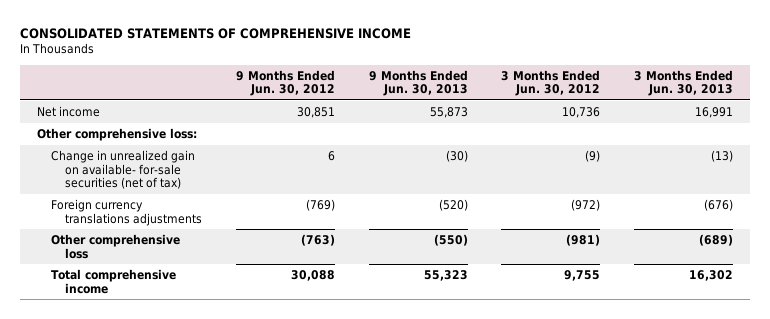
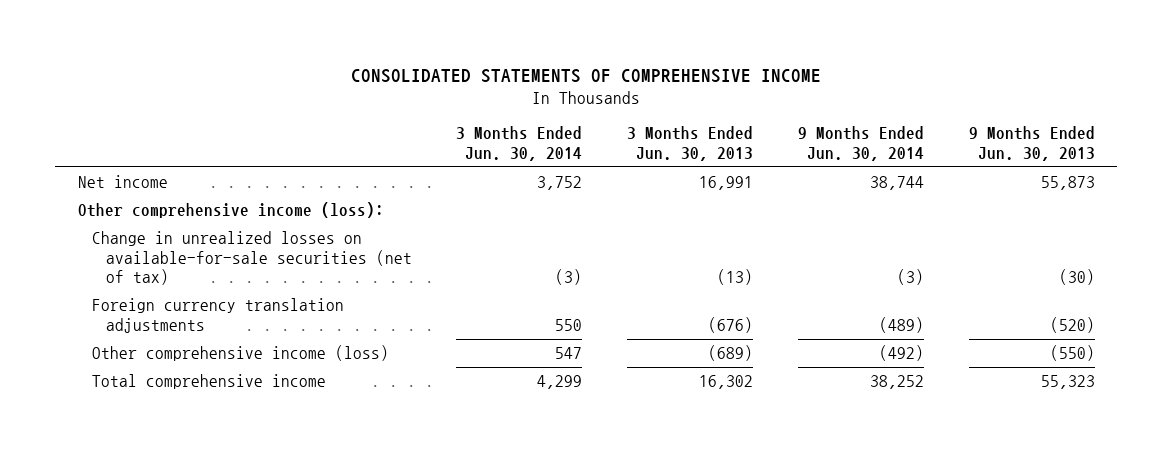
[235,69,335,97] 9 Months Ended Jun. 30, 2012 -> none
[501,69,601,97] 3 Months Ended Jun. 30, 2012 -> none
none -> [456,126,583,161] 3 Months Ended Jun. 30, 2014
none -> [797,126,924,161] 9 Months Ended Jun. 30, 2014
[36,128,197,142] Other comprehensive loss: -> [77,202,384,219] Other comprehensive income (loss):
[50,150,195,190] Change in unrealized gain on available- for-sale securities (net of tax) -> [91,231,412,286] Change in unrealized losses on available-for-sale securities (net of tax)
[50,199,203,226] Foreign currency translations adjustments -> [91,298,344,333] Foreign currency translation adjustments
[50,234,180,259] Other comprehensive loss -> [91,345,389,362] Other comprehensive income (loss)

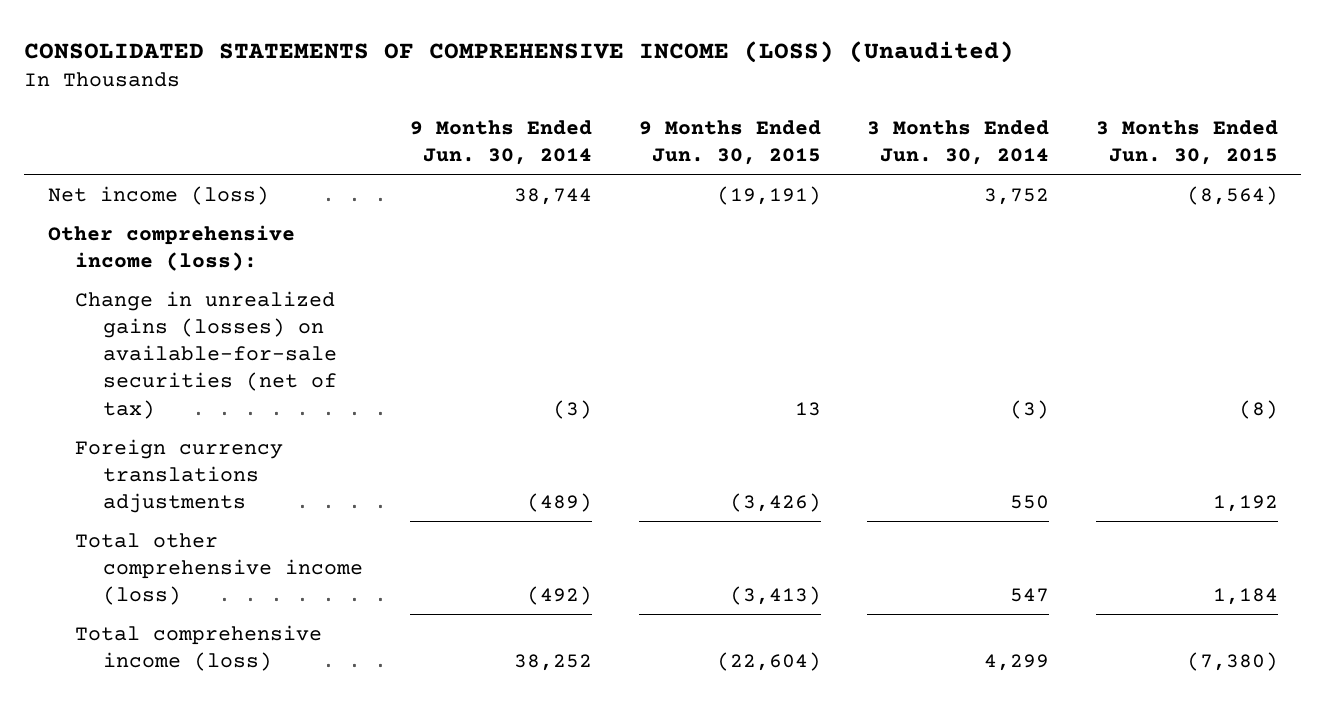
[351,68,822,83] CONSOLIDATED STATEMENTS OF COMPREHENSIVE INCOME -> [24,40,1015,63] CONSOLIDATED STATEMENTS OF COMPREHENSIVE INCOME (LOSS) (Unaudited)
[627,126,754,161] 3 Months Ended Jun. 30, 2013 -> none
[968,126,1095,161] 9 Months Ended Jun. 30, 2013 -> none
none -> [638,119,821,165] 9 Months Ended Jun. 30, 2015
none -> [1095,119,1278,165] 3 Months Ended Jun. 30, 2015
[77,175,168,189] Net income -> [47,185,269,205] Net income (loss)
[91,231,412,286] Change in unrealized losses on available-for-sale securities (net of tax) -> [75,290,338,419] Change in unrealized gains (losses) on available-for-sale securities (net of tax)
[91,298,344,333] Foreign currency translation adjustments -> [75,438,284,514] Foreign currency translations adjustments
[91,345,389,362] Other comprehensive income (loss) -> [75,532,364,606] Total other comprehensive income (loss)
[91,374,326,390] Total comprehensive income -> [75,624,323,671] Total comprehensive income (loss)

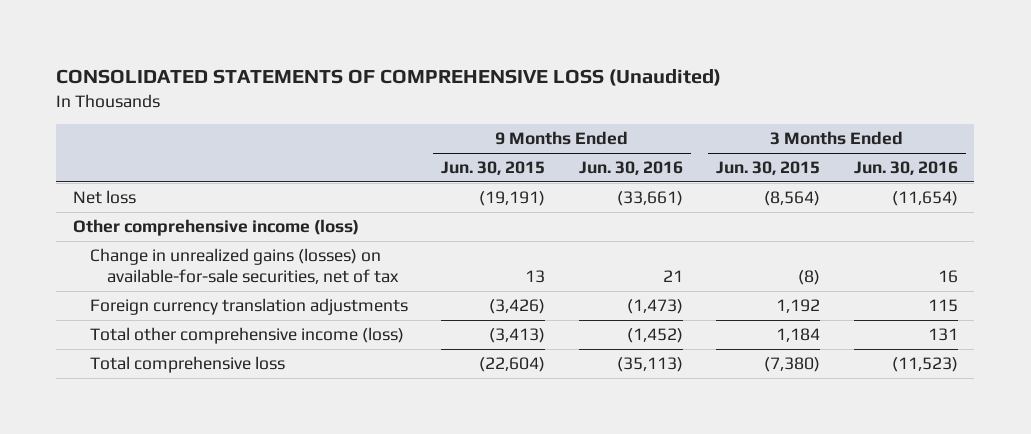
[24,40,1015,63] CONSOLIDATED STATEMENTS OF COMPREHENSIVE INCOME (LOSS) (Unaudited) -> [56,69,722,87] CONSOLIDATED STATEMENTS OF COMPREHENSIVE LOSS (Unaudited)
[409,119,592,165] 9 Months Ended Jun. 30, 2014 -> none
[867,119,1050,165] 3 Months Ended Jun. 30, 2014 -> none
none -> [578,161,683,176] Jun. 30, 2016
none -> [853,161,958,176] Jun. 30, 2016
[47,185,269,205] Net income (loss) -> [72,190,136,205] Net loss
[47,224,295,271] Other comprehensive income (loss): -> [72,219,359,237] Other comprehensive income (loss)
[75,290,338,419] Change in unrealized gains (losses) on available-for-sale securities (net of tax) -> [89,248,400,285] Change in unrealized gains (losses) on available-for-sale securities, net of tax
[75,438,284,514] Foreign currency translations adjustments -> [89,298,408,316] Foreign currency translation adjustments
[75,624,323,671] Total comprehensive income (loss) -> [89,356,285,374] Total comprehensive loss

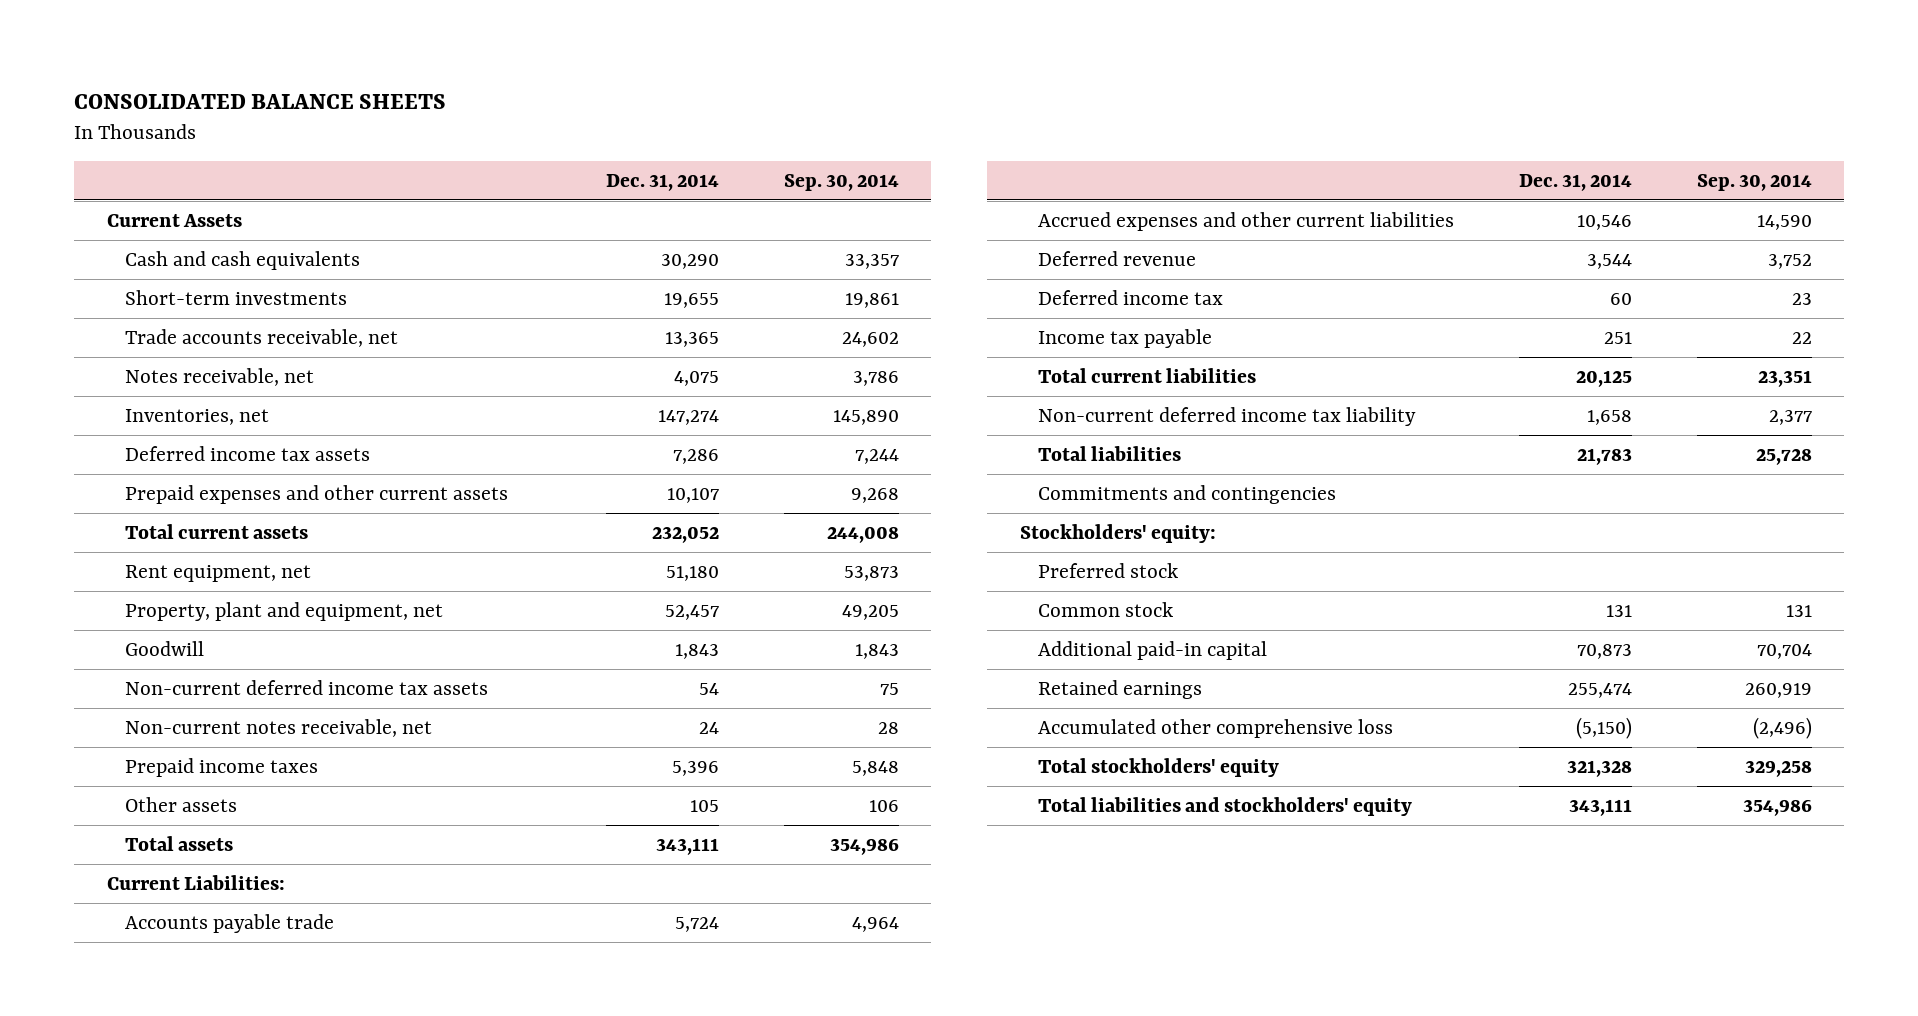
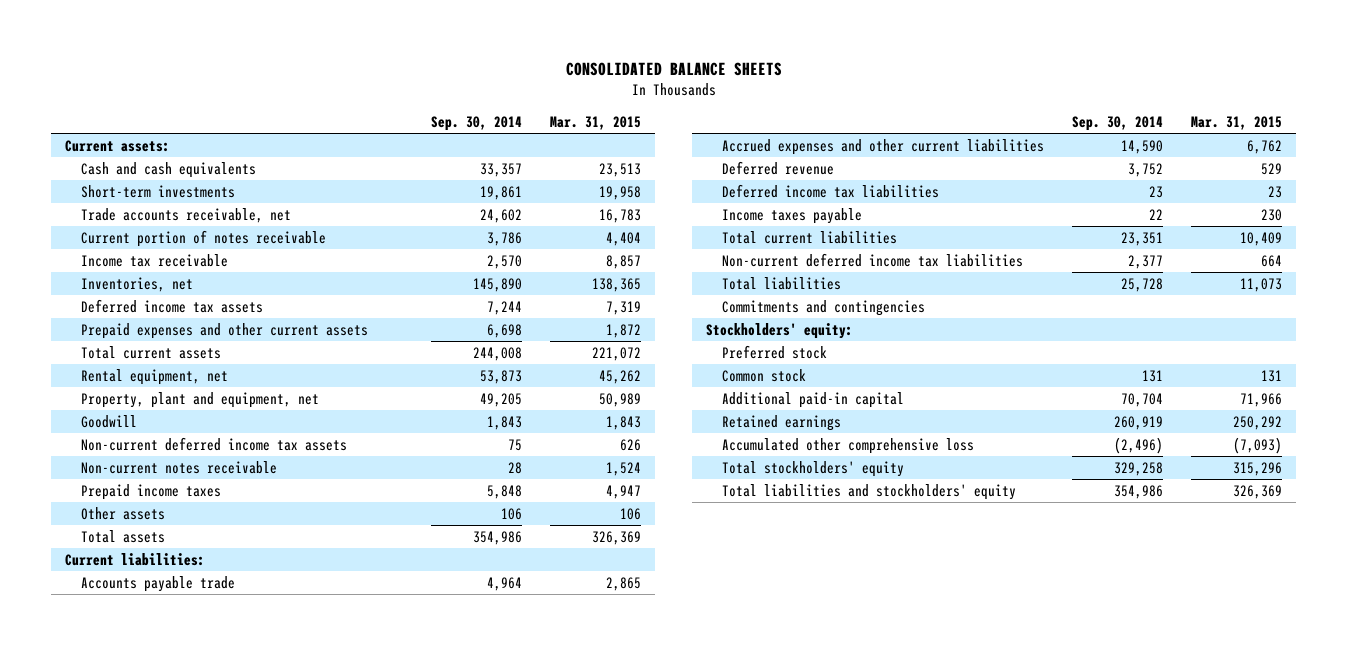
[605,173,719,191] Dec. 31, 2014 -> none
none -> [549,116,641,131] Mar. 31, 2015
[106,213,242,227] Current Assets -> [65,139,171,152] Current assets:
[124,367,314,386] Notes receivable, net -> [81,229,327,247] Current portion of notes receivable
none -> [81,253,229,267] Income tax receivable
[850,487,899,503] 9,268 -> [486,323,522,338] 6,698
[124,564,311,582] Rent equipment, net -> [81,368,229,385] Rental equipment, net
[124,718,432,737] Non-current notes receivable, net -> [81,460,278,474] Non-current notes receivable
[106,874,285,890] Current Liabilities: -> [65,552,206,566] Current liabilities:
[1037,289,1223,305] Deferred income tax -> [722,183,940,198] Deferred income tax liabilities
[1037,328,1212,348] Income tax payable -> [722,207,863,224] Income taxes payable
[1037,406,1416,426] Non-current deferred income tax liability -> [722,252,1024,267] Non-current deferred income tax liabilities

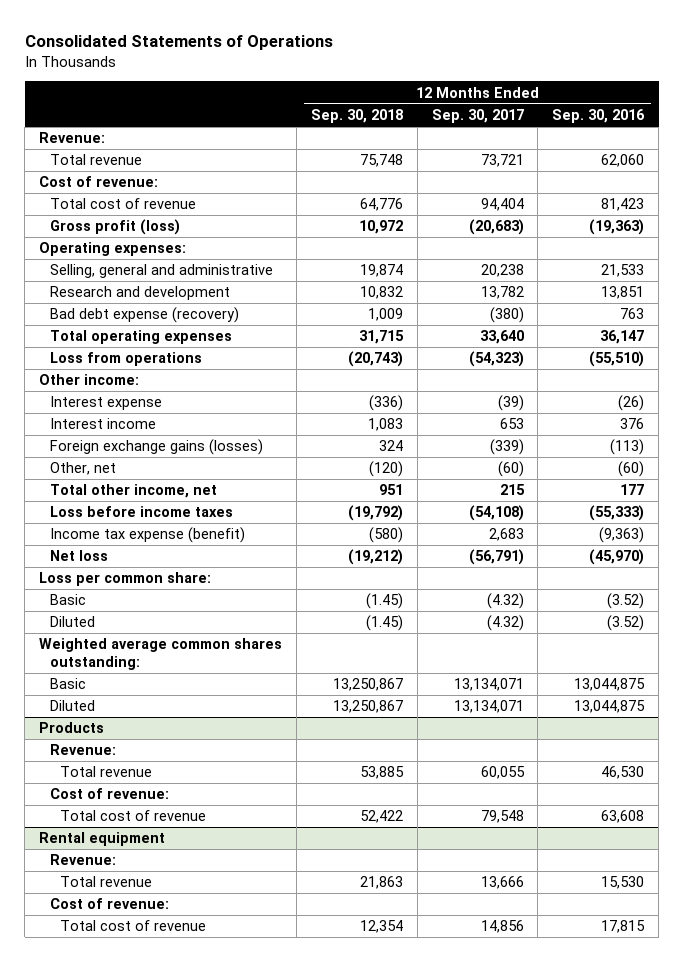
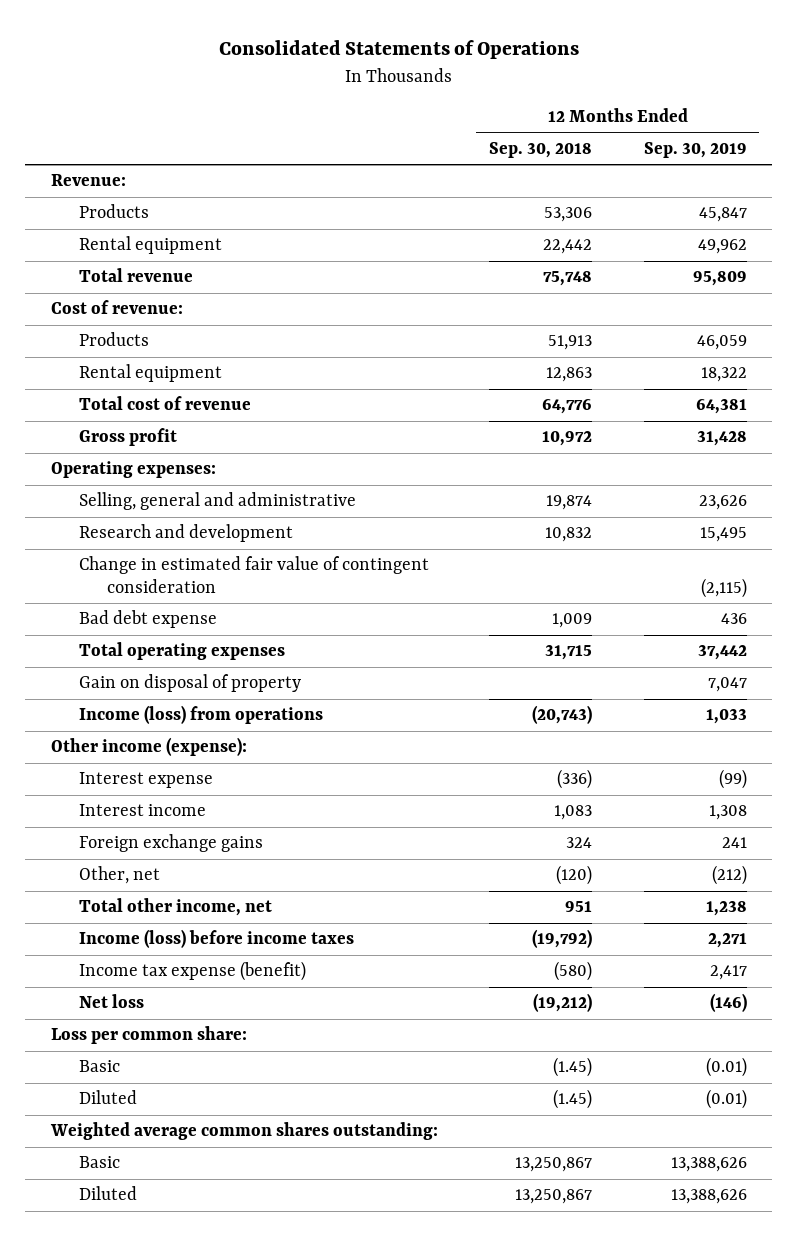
[431,109,524,124] Sep. 30, 2017 -> none
[552,109,646,124] Sep. 30, 2016 -> none
none -> [643,141,747,158] Sep. 30, 2019
none -> [78,204,149,219] Products
none -> [78,236,222,255] Rental equipment
none -> [78,332,149,347] Products
none -> [78,364,222,383] Rental equipment
[49,219,180,236] Gross profit (loss) -> [78,428,177,447] Gross profit
none -> [78,556,429,594] Change in estimated fair value of contingent consideration
[49,307,239,324] Bad debt expense (recovery) -> [78,610,217,629] Bad debt expense
none -> [78,674,301,693] Gain on disposal of property
[49,352,202,367] Loss from operations -> [78,705,323,725] Income (loss) from operations
[39,374,140,386] Other income: -> [50,737,247,757] Other income (expense):
[49,439,263,456] Foreign exchange gains (losses) -> [78,834,263,853] Foreign exchange gains
[49,506,233,518] Loss before income taxes -> [78,929,354,949] Income (loss) before income taxes
[39,722,105,734] Products -> none
[49,744,116,756] Revenue: -> none
[59,766,152,778] Total revenue -> none
[49,788,169,800] Cost of revenue: -> none
[59,810,206,822] Total cost of revenue -> none
[39,832,166,847] Rental equipment -> none
[49,854,116,866] Revenue: -> none
[59,876,152,888] Total revenue -> none
[49,898,169,910] Cost of revenue: -> none
[59,920,206,932] Total cost of revenue -> none

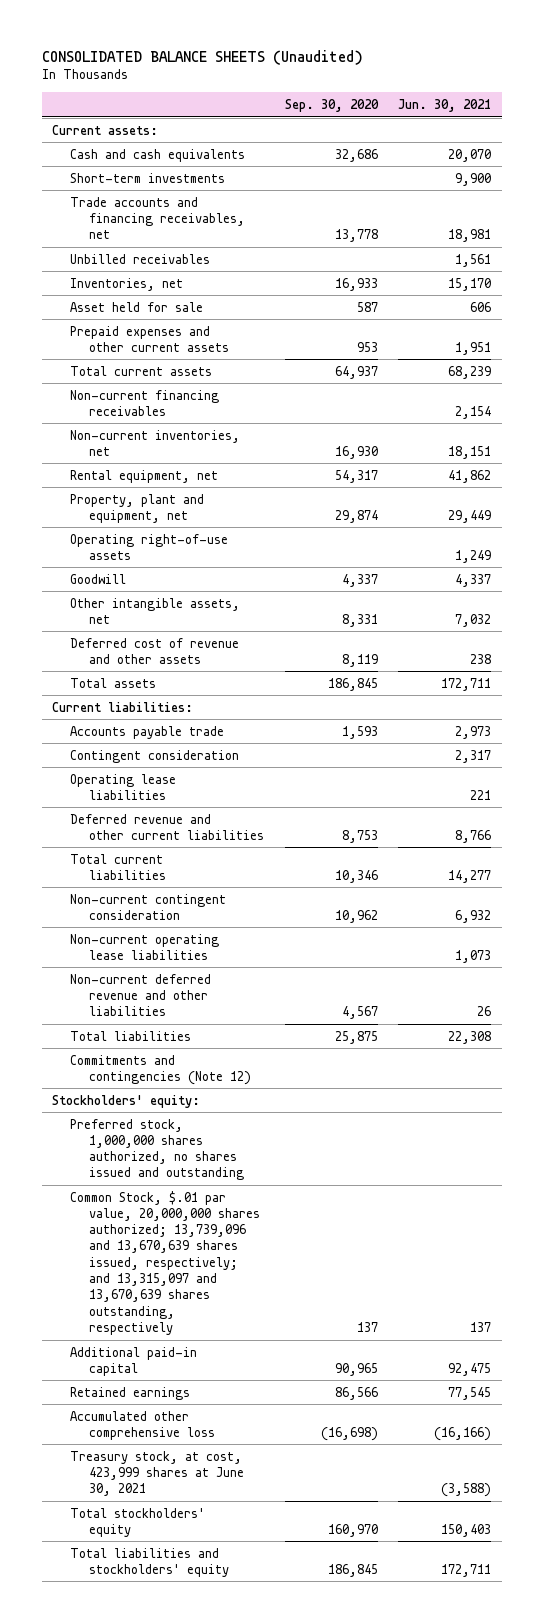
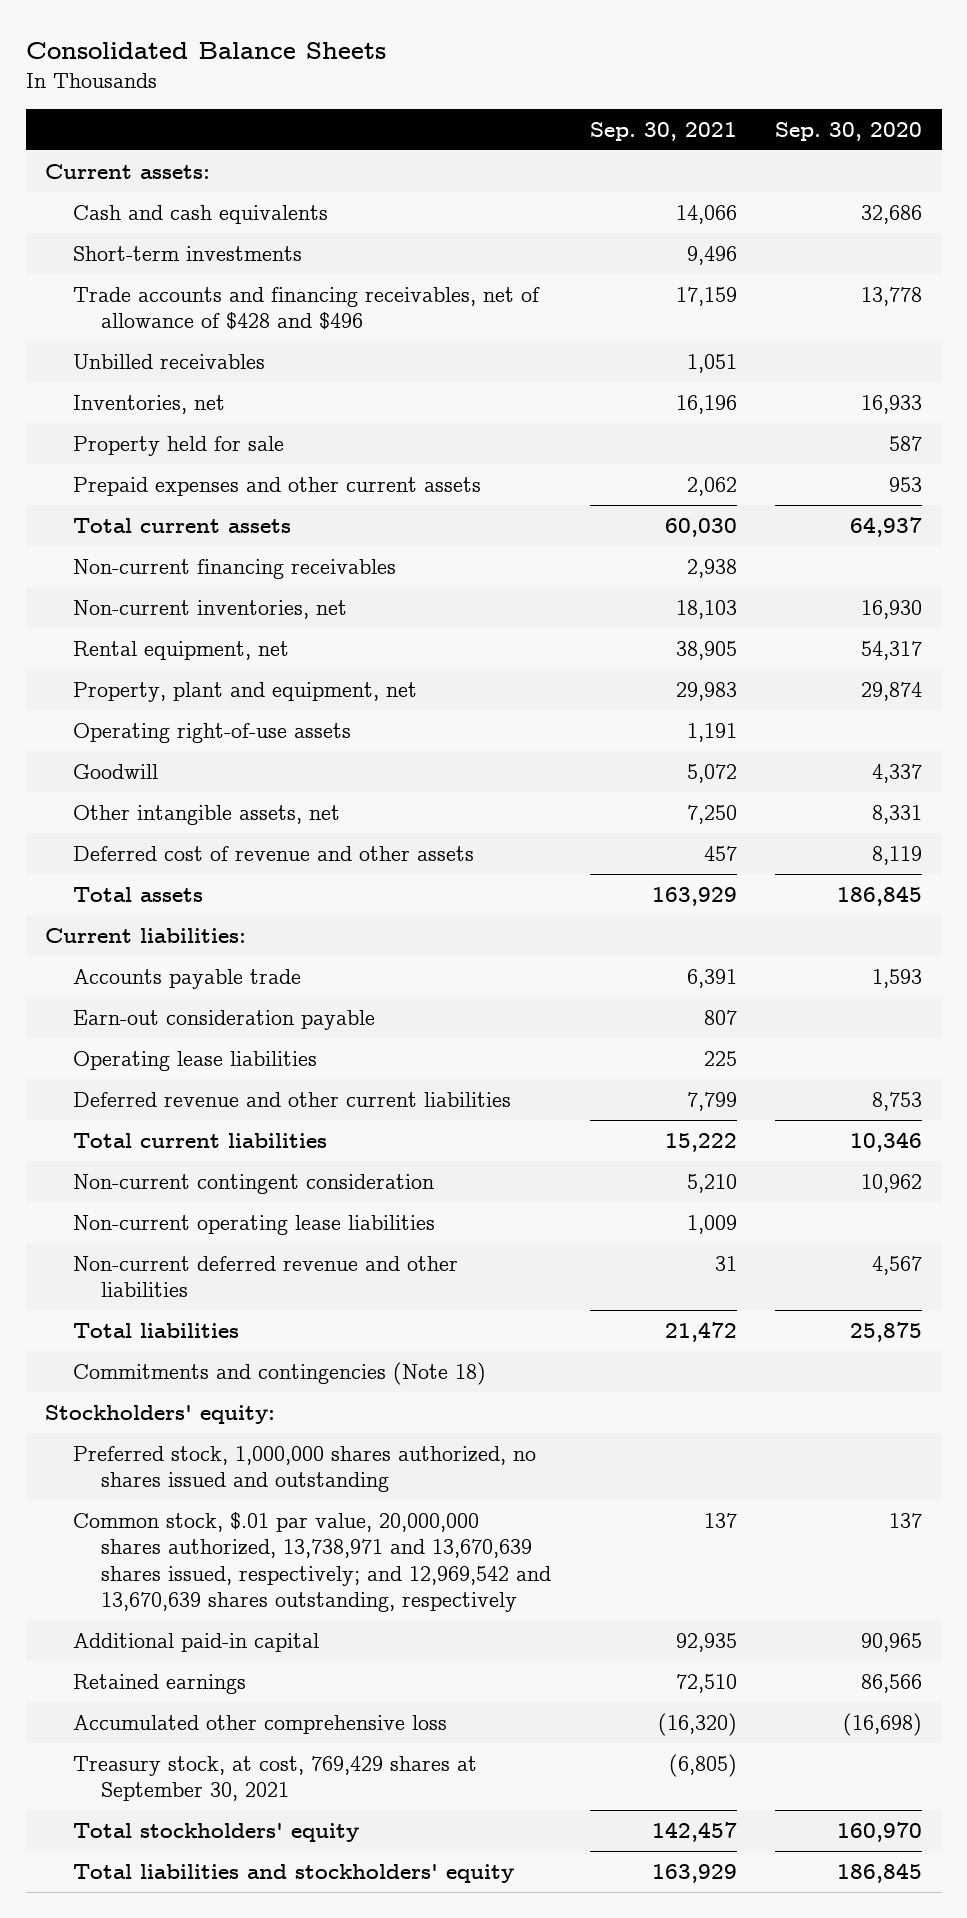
[41,49,363,65] CONSOLIDATED BALANCE SHEETS (Unaudited) -> [25,41,386,59] Consolidated Balance Sheets
[398,99,492,113] Jun. 30, 2021 -> none
none -> [589,121,737,141] Sep. 30, 2021
[70,196,245,240] Trade accounts and financing receivables, net -> [73,286,541,331] Trade accounts and financing receivables, net of allowance of $428 and $496
[70,301,204,312] Asset held for sale -> [73,435,285,456] Property held for sale
[70,749,240,763] Contingent consideration -> none
none -> [73,1009,376,1030] Earn-out consideration payable
[70,1054,251,1085] Commitments and contingencies (Note 12) -> [73,1361,487,1385] Commitments and contingencies (Note 18)
[70,1190,260,1335] Common Stock, $.01 par value, 20,000,000 shares authorized; 13,739,096 and 13,670,639 shares issued, respectively; and 13,315,097 and 13,670,639 shares outstanding, respectively -> [73,1511,552,1612] Common stock, $.01 par value, 20,000,000 shares authorized, 13,738,971 and 13,670,639 shares issued, respectively; and 12,969,542 and 13,670,639 shares outstanding, respectively
[70,1450,244,1497] Treasury stock, at cost, 423,999 shares at June 30, 2021 -> [73,1755,478,1802] Treasury stock, at cost, 769,429 shares at September 30, 2021

